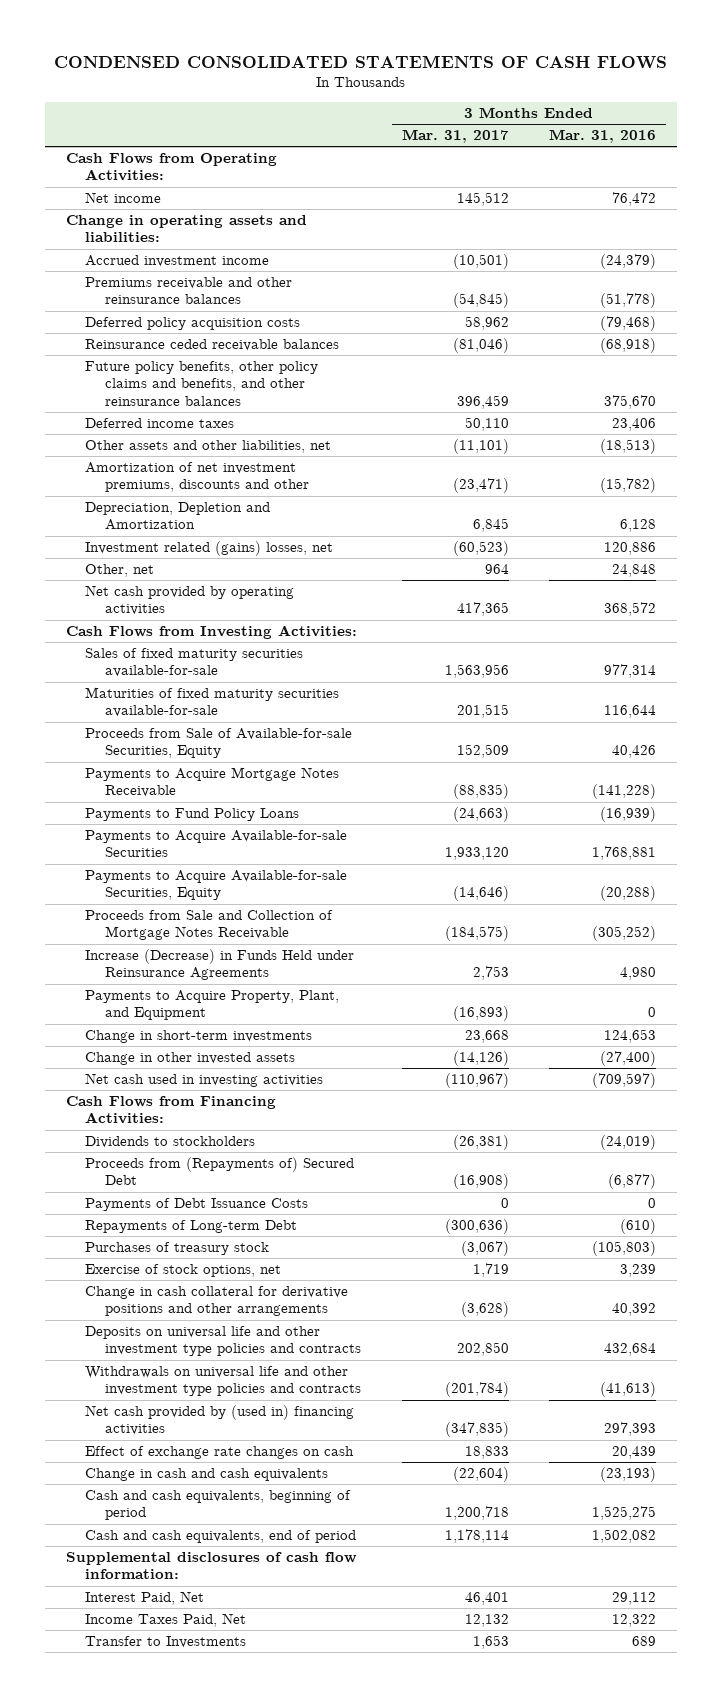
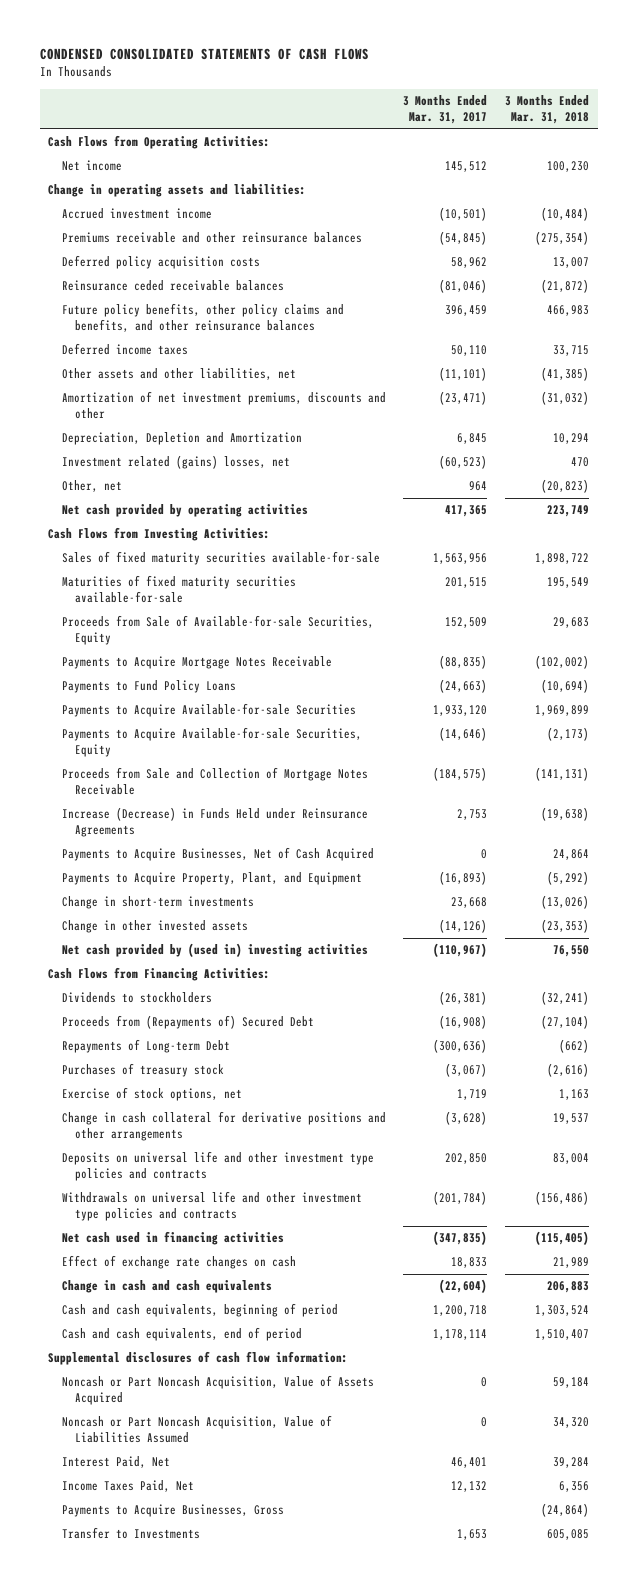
[549,129,657,144] Mar. 31, 2016 -> none
none -> [505,95,590,125] 3 Months Ended Mar. 31, 2018
none -> [61,847,374,862] Payments to Acquire Businesses, Net of Cash Acquired
[85,1073,324,1088] Net cash used in investing activities -> [61,943,368,958] Net cash provided by (used in) investing activities
[85,1198,309,1212] Payments of Debt Issuance Costs -> none
[85,1405,355,1436] Net cash provided by (used in) financing activities -> [61,1231,284,1246] Net cash used in financing activities
none -> [61,1375,374,1406] Noncash or Part Noncash Acquisition, Value of Assets Acquired
none -> [61,1415,332,1444] Noncash or Part Noncash Acquisition, Value of Liabilities Assumed
none -> [61,1504,284,1518] Payments to Acquire Businesses, Gross

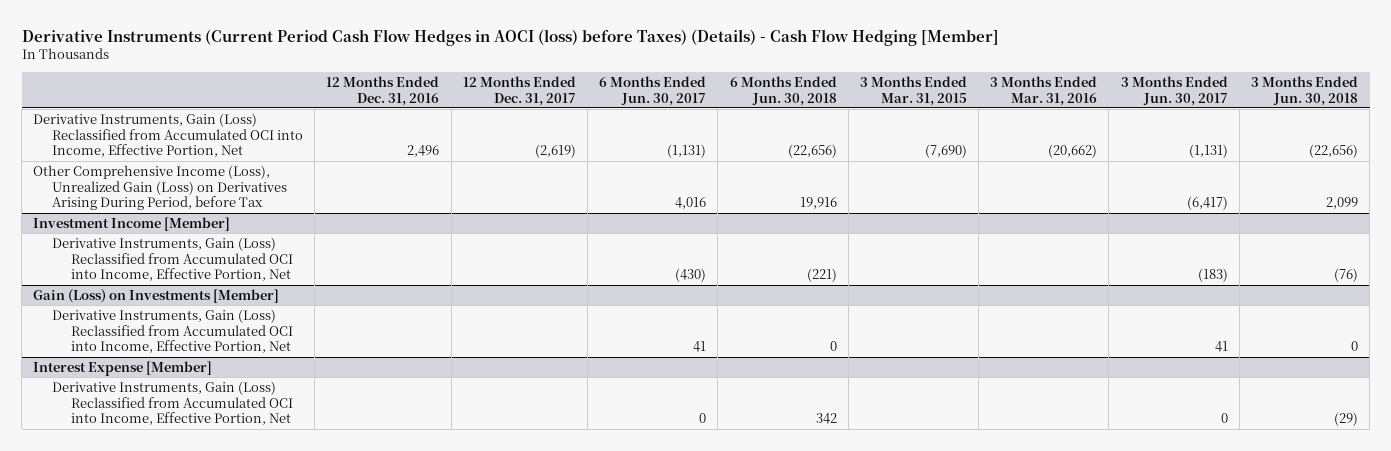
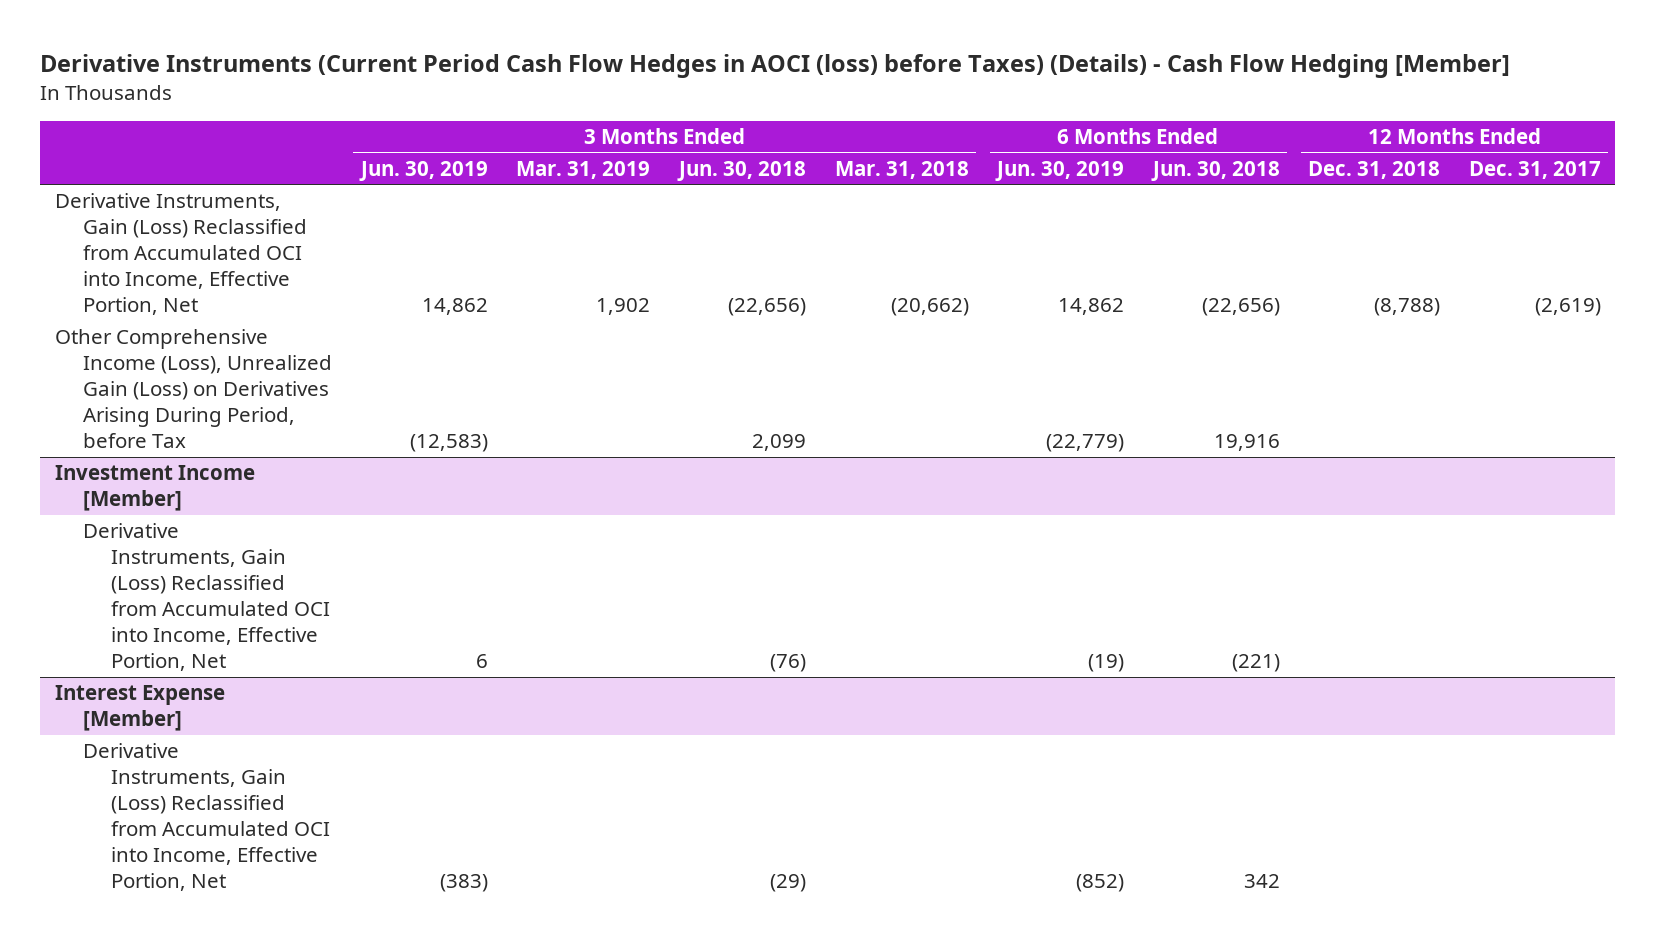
[326,75,440,106] 12 Months Ended Dec. 31, 2016 -> none
[599,75,707,106] 6 Months Ended Jun. 30, 2017 -> none
[859,75,967,106] 3 Months Ended Mar. 31, 2015 -> none
[990,75,1098,106] 3 Months Ended Mar. 31, 2016 -> none
[1120,75,1228,106] 3 Months Ended Jun. 30, 2017 -> none
none -> [358,160,488,181] Jun. 30, 2019
none -> [516,160,651,179] Mar. 31, 2019
none -> [834,160,969,179] Mar. 31, 2018
none -> [995,160,1125,181] Jun. 30, 2019
none -> [1308,160,1441,179] Dec. 31, 2018
[33,288,280,303] Gain (Loss) on Investments [Member] -> none
[52,308,293,354] Derivative Instruments, Gain (Loss) Reclassified from Accumulated OCI into Income, Effective Portion, Net -> none

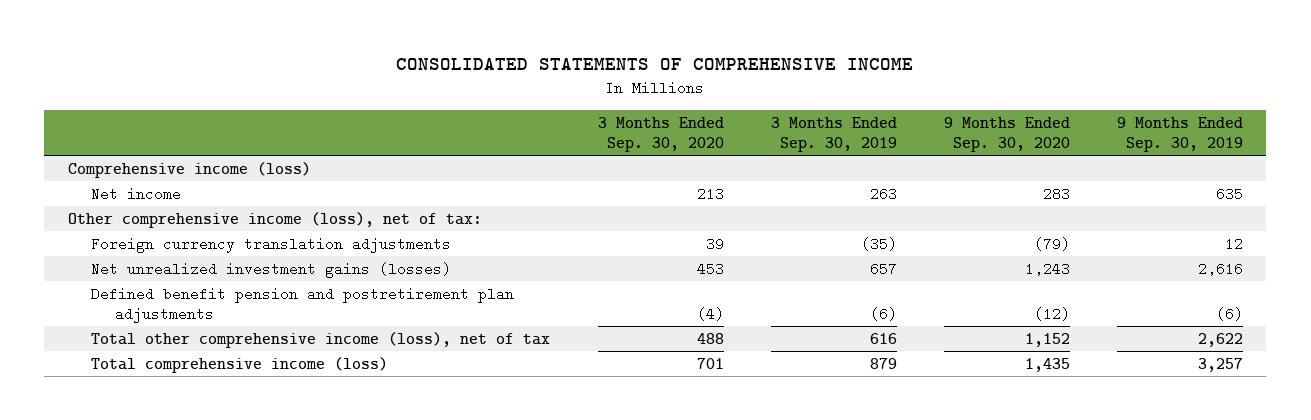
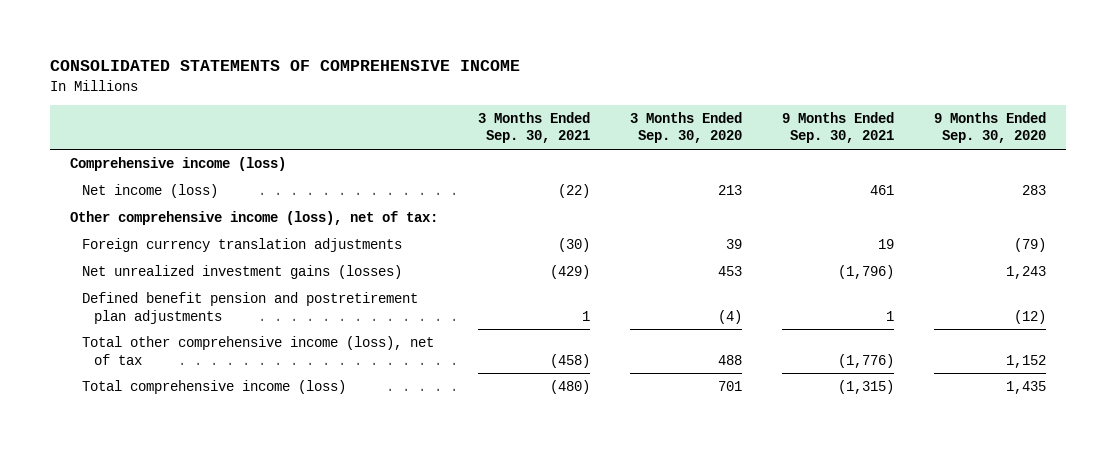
[770,116,897,152] 3 Months Ended Sep. 30, 2019 -> none
[1116,116,1243,152] 9 Months Ended Sep. 30, 2019 -> none
none -> [477,111,590,144] 3 Months Ended Sep. 30, 2021
none -> [782,111,895,144] 9 Months Ended Sep. 30, 2021
[91,186,182,201] Net income -> [81,184,218,199] Net income (loss)

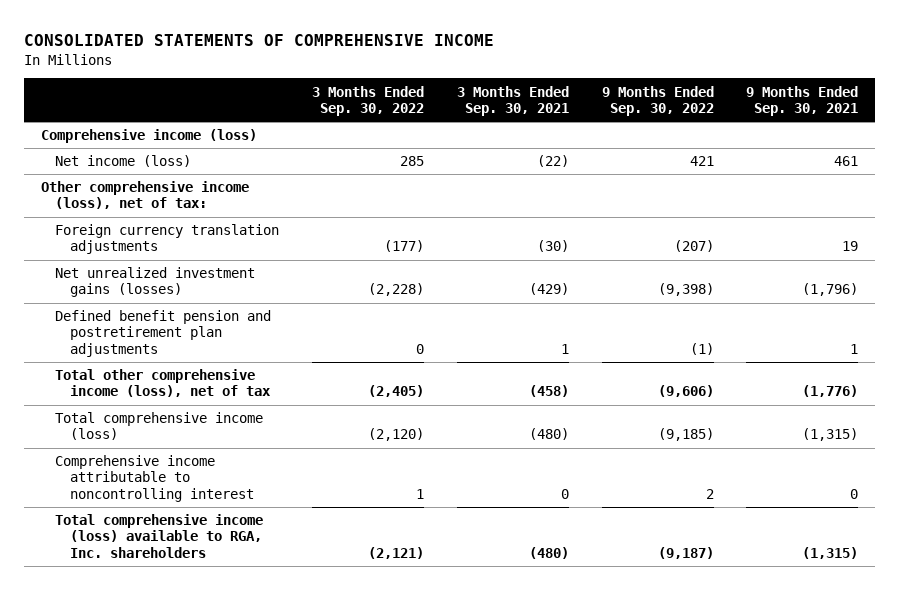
[629,111,742,144] 3 Months Ended Sep. 30, 2020 -> none
[934,111,1047,144] 9 Months Ended Sep. 30, 2020 -> none
none -> [312,85,425,116] 3 Months Ended Sep. 30, 2022
none -> [601,85,714,116] 9 Months Ended Sep. 30, 2022
none -> [55,455,254,502] Comprehensive income attributable to noncontrolling interest
none -> [55,514,264,558] Total comprehensive income (loss) available to RGA, Inc. shareholders

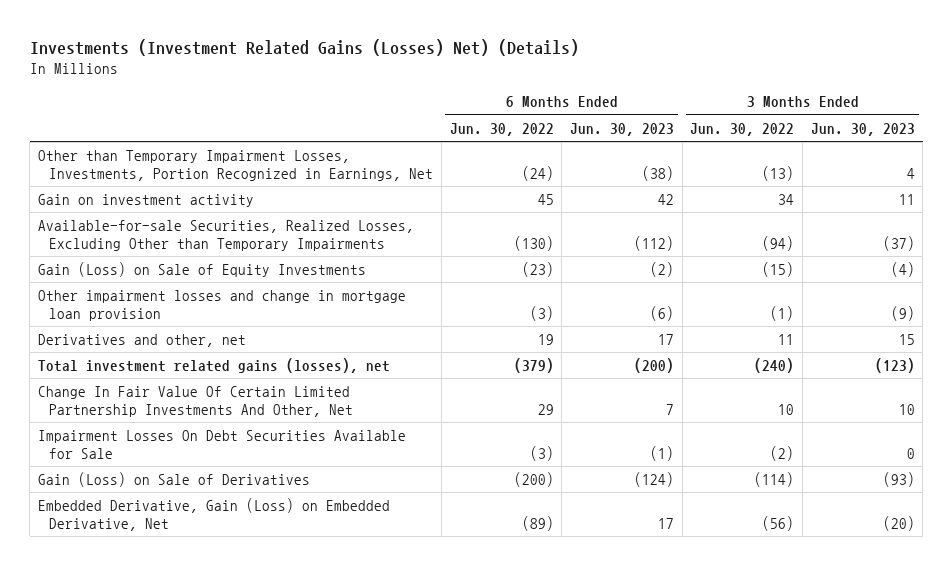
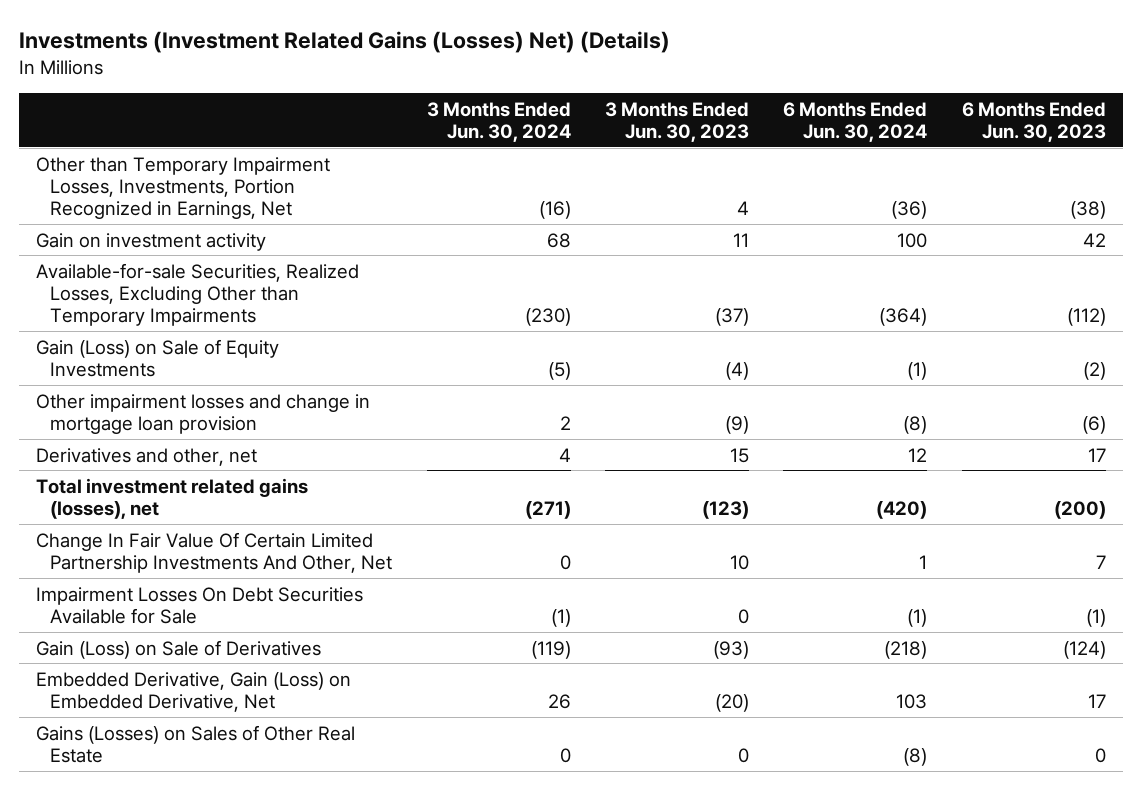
[449,122,554,136] Jun. 30, 2022 -> none
[690,122,795,136] Jun. 30, 2022 -> none
none -> [426,101,571,142] 3 Months Ended Jun. 30, 2024
none -> [783,101,928,142] 6 Months Ended Jun. 30, 2024
none -> [35,724,355,763] Gains (Losses) on Sales of Other Real Estate

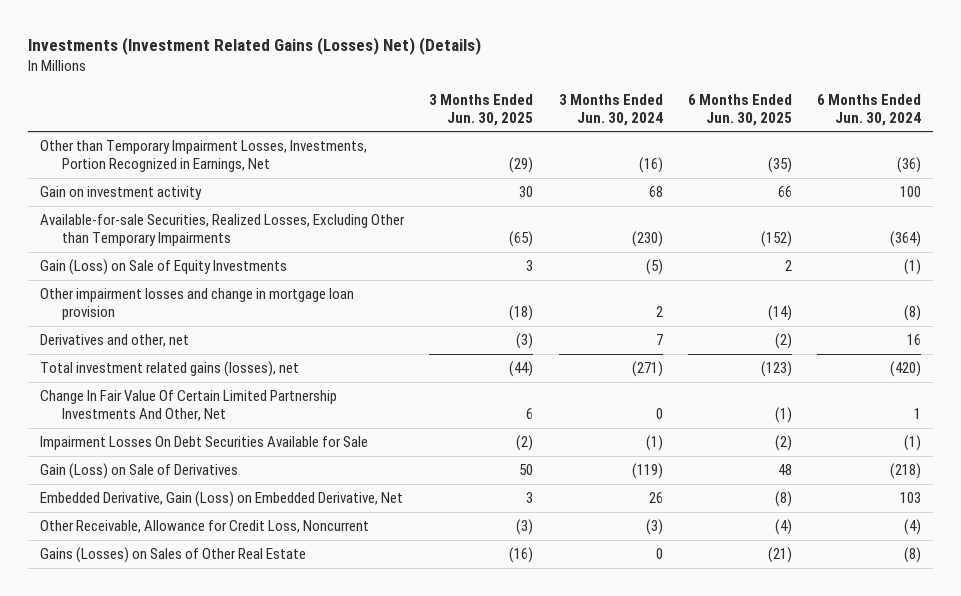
[605,101,750,142] 3 Months Ended Jun. 30, 2023 -> none
[961,101,1106,142] 6 Months Ended Jun. 30, 2023 -> none
none -> [429,93,534,126] 3 Months Ended Jun. 30, 2025
none -> [687,93,792,126] 6 Months Ended Jun. 30, 2025
[558,447,571,462] 4 -> [655,334,663,346] 7
[908,447,928,462] 12 -> [906,334,921,346] 16
none -> [40,520,370,534] Other Receivable, Allowance for Credit Loss, Noncurrent

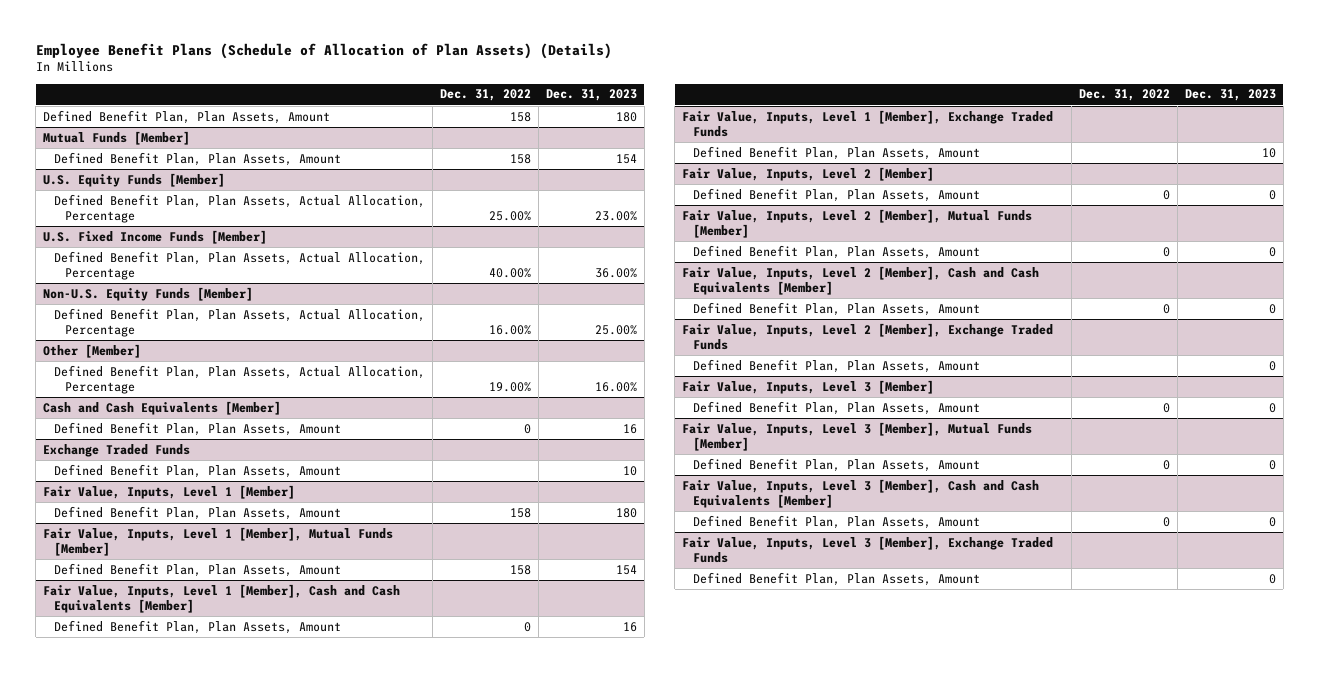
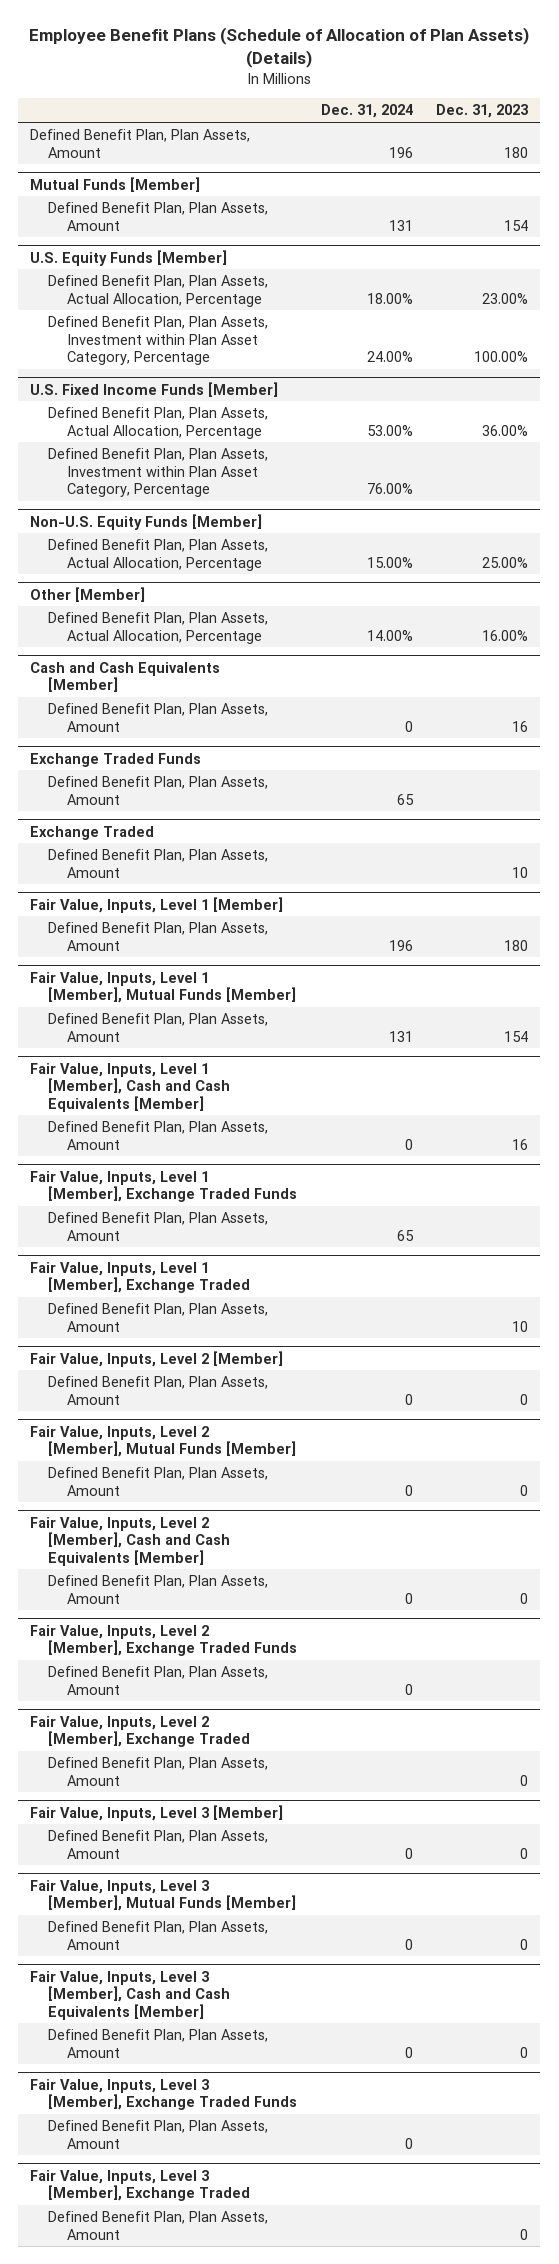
[439,89,531,102] Dec. 31, 2022 -> none
none -> [320,104,413,119] Dec. 31, 2024
none -> [48,316,269,366] Defined Benefit Plan, Plan Assets, Investment within Plan Asset Category, Percentage
none -> [48,448,269,498] Defined Benefit Plan, Plan Assets, Investment within Plan Asset Category, Percentage
none -> [48,776,269,805] Defined Benefit Plan, Plan Assets, Amount
none -> [30,825,155,840] Exchange Traded
none -> [48,1212,269,1241] Defined Benefit Plan, Plan Assets, Amount
none -> [30,1261,251,1294] Fair Value, Inputs, Level 1 [Member], Exchange Traded
none -> [48,1666,269,1695] Defined Benefit Plan, Plan Assets, Amount
none -> [30,1715,251,1748] Fair Value, Inputs, Level 2 [Member], Exchange Traded
none -> [48,2120,269,2149] Defined Benefit Plan, Plan Assets, Amount
none -> [30,2169,251,2202] Fair Value, Inputs, Level 3 [Member], Exchange Traded

